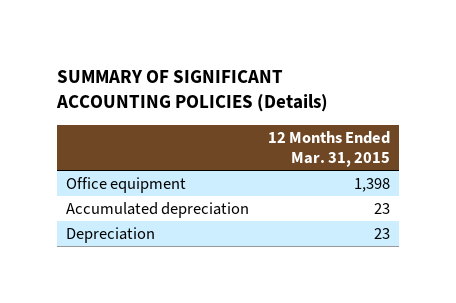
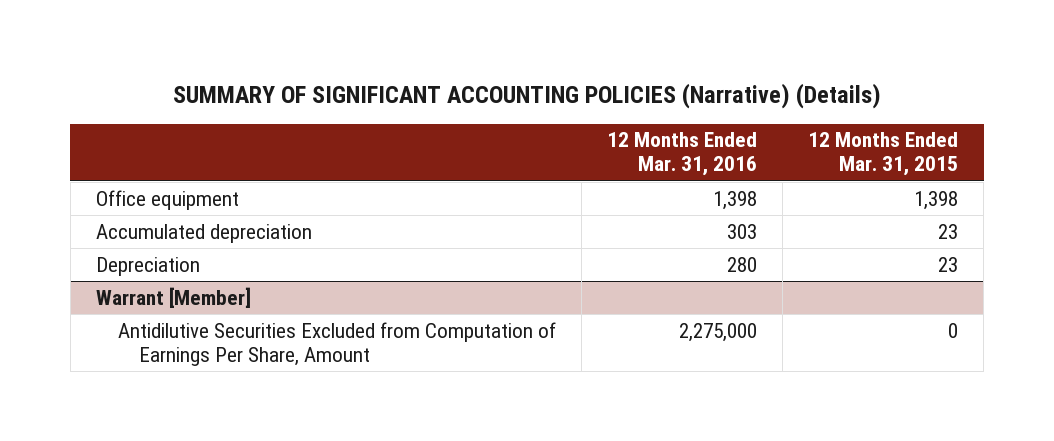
[56,69,329,113] SUMMARY OF SIGNIFICANT ACCOUNTING POLICIES (Details) -> [173,82,882,109] SUMMARY OF SIGNIFICANT ACCOUNTING POLICIES (Narrative) (Details)
none -> [606,132,757,177] 12 Months Ended Mar. 31, 2016
none -> [96,286,252,308] Warrant [Member]
none -> [117,321,556,366] Antidilutive Securities Excluded from Computation of Earnings Per Share, Amount

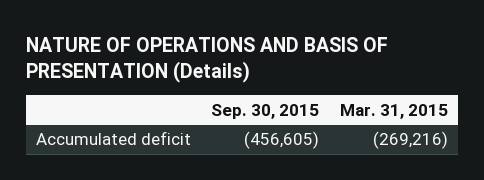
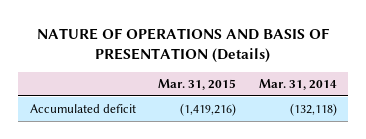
[211,103,320,119] Sep. 30, 2015 -> none
none -> [258,78,337,90] Mar. 31, 2014
[372,131,448,150] (269,216) -> [180,103,237,117] (1,419,216)

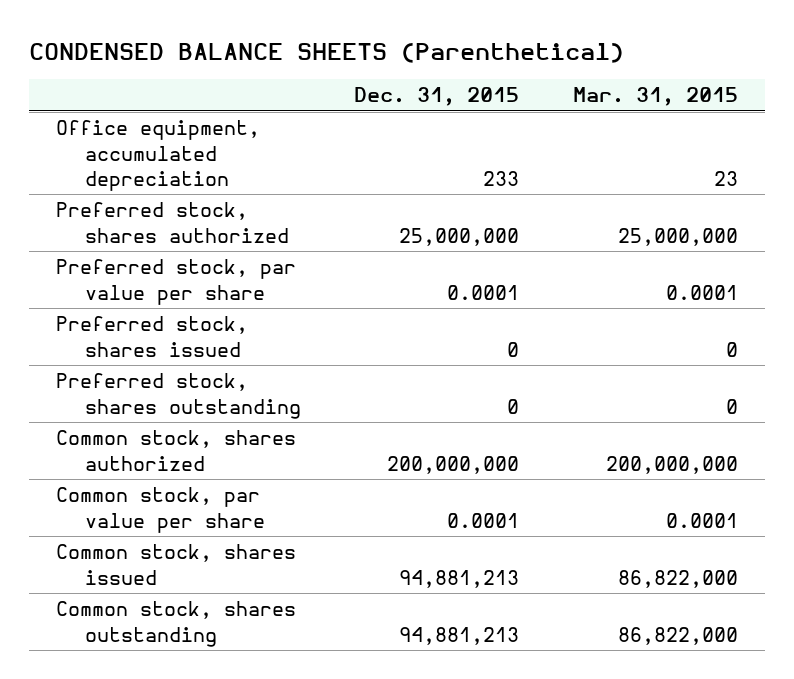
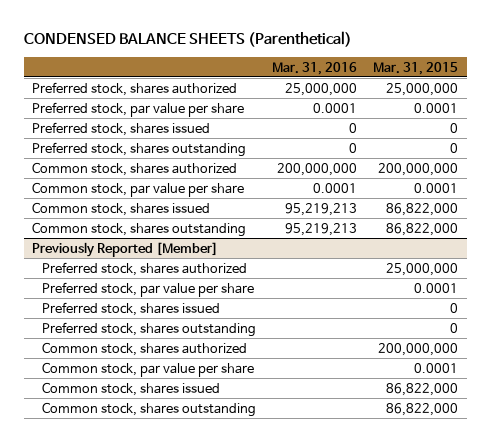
[354,87,520,107] Dec. 31, 2015 -> none
none -> [272,61,358,75] Mar. 31, 2016
[55,120,260,192] Office equipment, accumulated depreciation -> none
none -> [31,241,218,257] Previously Reported [Member]
none -> [41,261,247,276] Preferred stock, shares authorized
none -> [41,281,254,297] Preferred stock, par value per share
none -> [41,301,220,316] Preferred stock, shares issued
none -> [41,321,256,337] Preferred stock, shares outstanding
none -> [41,341,247,356] Common stock, shares authorized
none -> [41,361,254,377] Common stock, par value per share
none -> [41,381,220,396] Common stock, shares issued
none -> [41,401,256,417] Common stock, shares outstanding

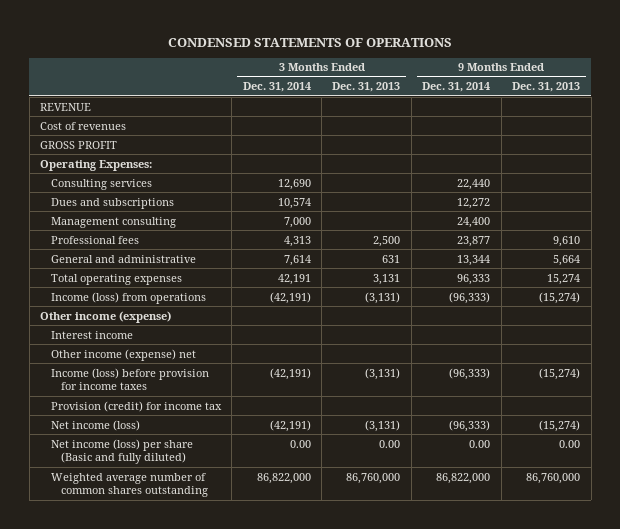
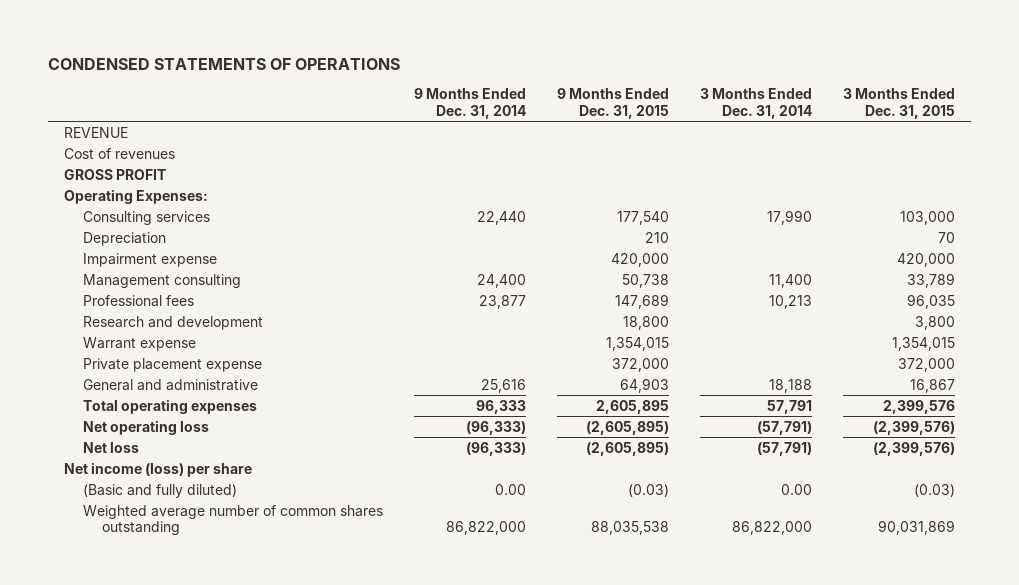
[332,82,401,93] Dec. 31, 2013 -> none
[512,82,581,93] Dec. 31, 2013 -> none
none -> [557,88,670,119] 9 Months Ended Dec. 31, 2015
none -> [843,88,956,119] 3 Months Ended Dec. 31, 2015
[50,197,174,209] Dues and subscriptions -> none
[50,291,206,304] Income (loss) from operations -> none
[40,310,172,323] Other income (expense) -> none
[50,330,133,339] Interest income -> none
[50,348,196,361] Other income (expense) net -> none
[50,367,209,391] Income (loss) before provision for income taxes -> none
[50,400,222,412] Provision (credit) for income tax -> none
[277,178,311,190] 12,690 -> [767,209,813,225] 17,990
none -> [82,231,166,246] Depreciation
none -> [82,252,217,267] Impairment expense
[283,216,311,228] 7,000 -> [769,273,813,288] 11,400
[283,235,311,247] 4,313 -> [769,294,813,309] 10,213
none -> [82,315,263,330] Research and development
none -> [82,336,196,351] Warrant expense
none -> [82,357,262,372] Private placement expense
[283,254,311,266] 7,614 -> [769,378,813,393] 18,188
[457,254,491,266] 13,344 -> [480,378,526,393] 25,616
[277,273,311,285] 42,191 -> [767,399,813,414] 57,791
none -> [82,419,209,435] Net operating loss
[50,419,140,431] Net income (loss) -> [82,441,139,453] Net loss
[269,419,311,432] (42,191) -> [757,441,813,456] (57,791)
none -> [63,461,252,477] Net income (loss) per share
[50,438,193,465] Net income (loss) per share (Basic and fully diluted) -> [82,483,237,498] (Basic and fully diluted)

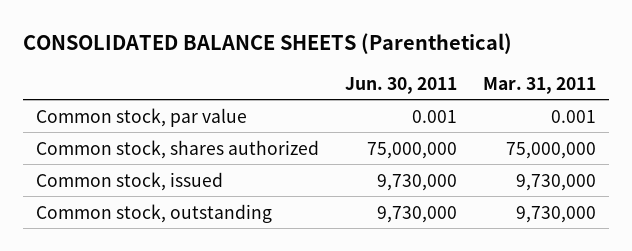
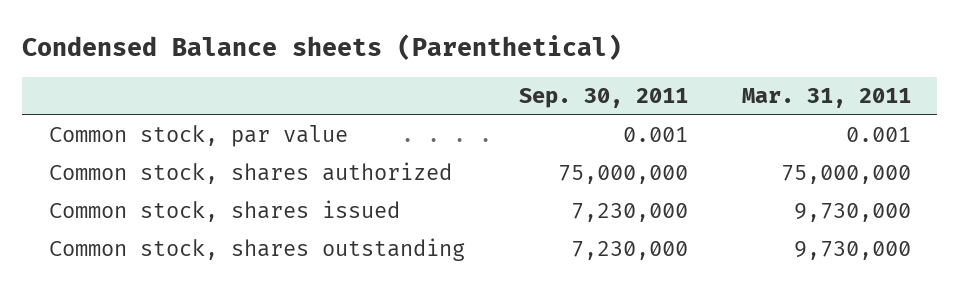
[22,32,512,54] CONSOLIDATED BALANCE SHEETS (Parenthetical) -> [22,33,623,60] Condensed Balance sheets (Parenthetical)
[345,76,458,94] Jun. 30, 2011 -> none
none -> [518,88,688,109] Sep. 30, 2011
[35,171,223,191] Common stock, issued -> [49,200,401,223] Common stock, shares issued
[35,203,272,223] Common stock, outstanding -> [49,238,466,262] Common stock, shares outstanding

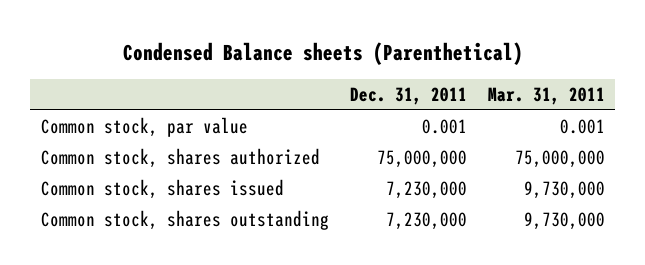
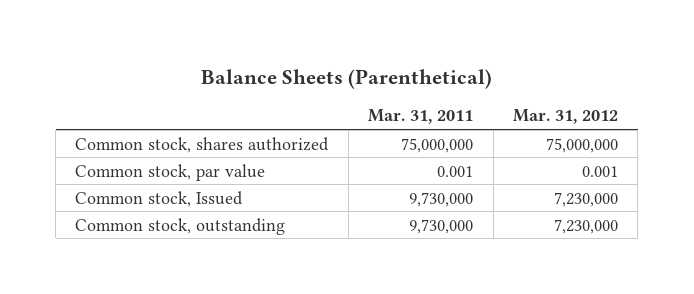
[122,41,523,65] Condensed Balance sheets (Parenthetical) -> [200,68,492,89] Balance Sheets (Parenthetical)
[349,86,467,105] Dec. 31, 2011 -> none
none -> [513,109,619,125] Mar. 31, 2012
[40,117,248,138] Common stock, par value -> [75,163,266,181] Common stock, par value
[40,179,284,200] Common stock, shares issued -> [75,190,244,207] Common stock, Issued
[40,210,329,231] Common stock, shares outstanding -> [75,217,286,235] Common stock, outstanding

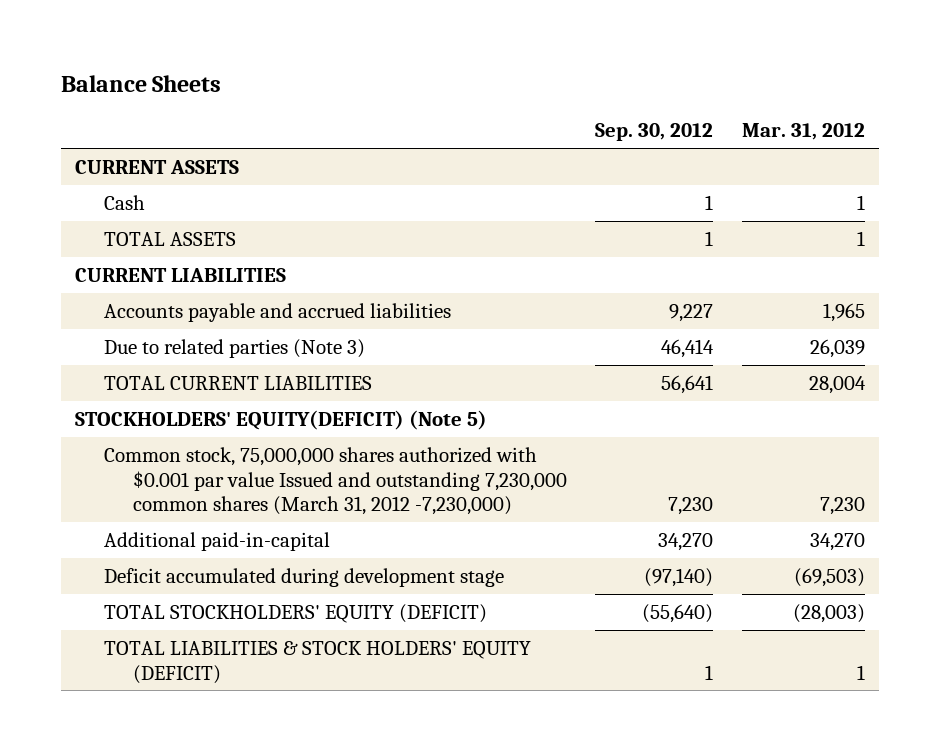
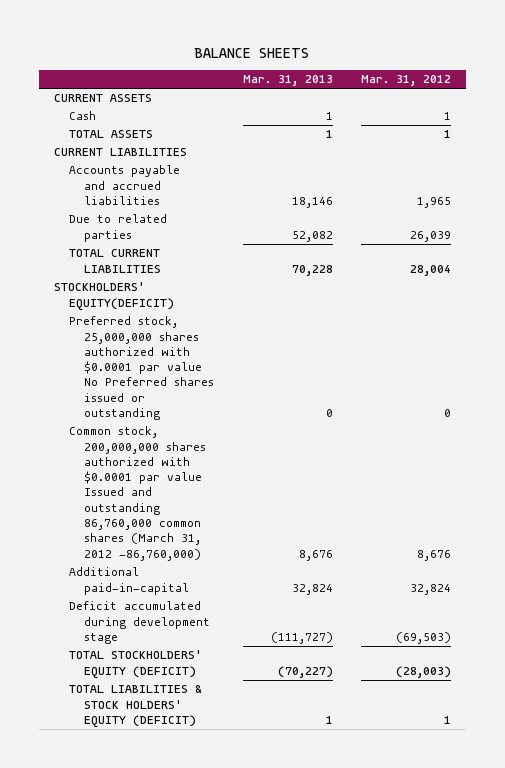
[60,75,221,93] Balance Sheets -> [194,47,310,58] BALANCE SHEETS
[595,123,714,142] Sep. 30, 2012 -> none
none -> [242,75,333,87] Mar. 31, 2013
[103,338,365,358] Due to related parties (Note 3) -> [68,214,167,242] Due to related parties
[74,409,487,430] STOCKHOLDERS' EQUITY(DEFICIT) (Note 5) -> [53,282,174,311] STOCKHOLDERS' EQUITY(DEFICIT)
none -> [68,316,214,421] Preferred stock, 25,000,000 shares authorized with $0.0001 par value No Preferred shares issued or outstanding
[103,446,567,516] Common stock, 75,000,000 shares authorized with $0.001 par value Issued and outstanding 7,230,000 common shares (March 31, 2012 -7,230,000) -> [68,426,206,561] Common stock, 200,000,000 shares authorized with $0.0001 par value Issued and outstanding 86,760,000 common shares (March 31, 2012 -86,760,000)
[820,497,866,516] 7,230 -> [417,549,452,561] 8,676
[810,532,866,551] 34,270 -> [410,583,452,595] 32,824

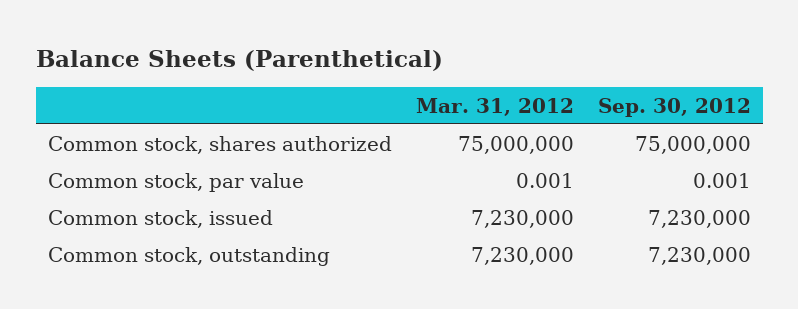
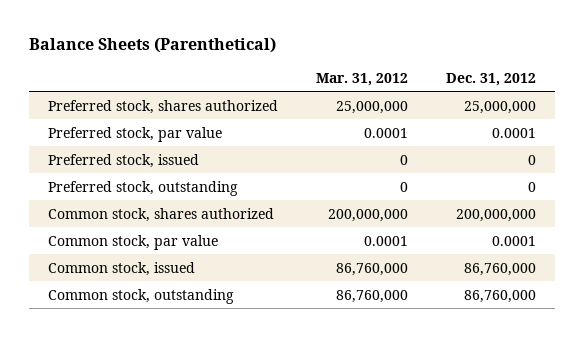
[597,97,751,117] Sep. 30, 2012 -> none
none -> [445,72,536,86] Dec. 31, 2012
none -> [47,99,278,114] Preferred stock, shares authorized
none -> [47,126,222,142] Preferred stock, par value
none -> [47,153,199,168] Preferred stock, issued
none -> [47,180,238,196] Preferred stock, outstanding
[457,135,574,154] 75,000,000 -> [327,208,408,222] 200,000,000
[515,172,574,188] 0.001 -> [363,235,408,246] 0.0001
[470,209,574,228] 7,230,000 -> [335,262,408,276] 86,760,000
[470,246,574,265] 7,230,000 -> [335,289,408,303] 86,760,000

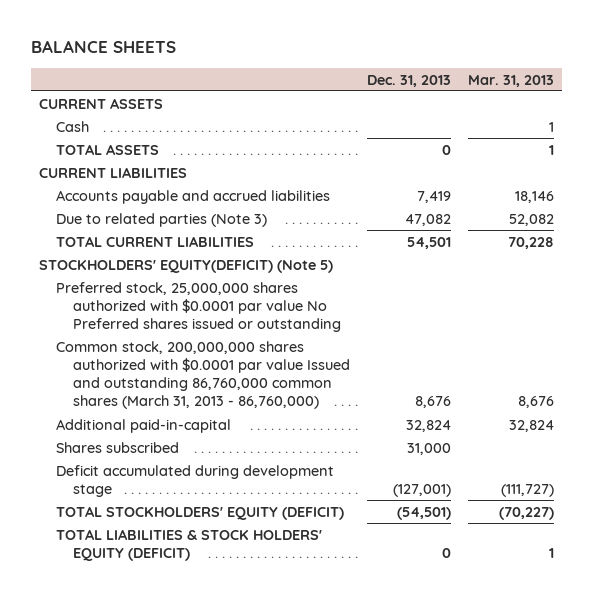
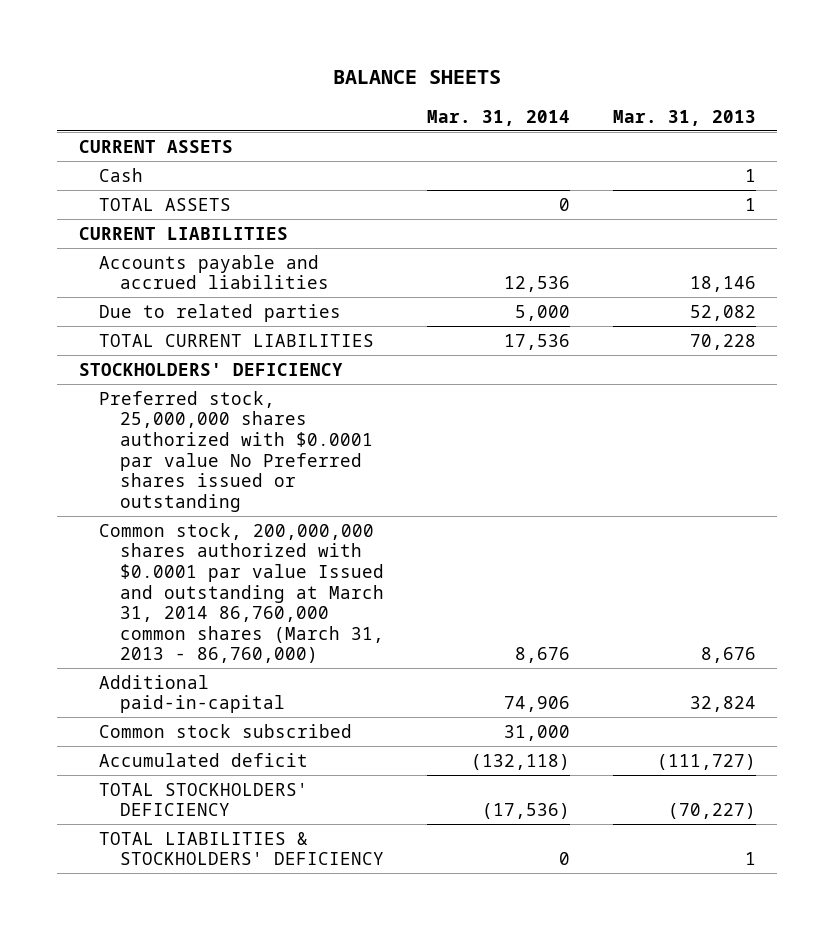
[366,74,451,87] Dec. 31, 2013 -> none
none -> [426,109,570,126] Mar. 31, 2014
[55,212,267,227] Due to related parties (Note 3) -> [99,303,342,322] Due to related parties
[39,259,334,273] STOCKHOLDERS' EQUITY(DEFICIT) (Note 5) -> [78,362,343,376] STOCKHOLDERS' DEFICIENCY
[55,340,350,410] Common stock, 200,000,000 shares authorized with $0.0001 par value Issued and outstanding 86,760,000 common shares (March 31, 2013 - 86,760,000) -> [99,522,384,664] Common stock, 200,000,000 shares authorized with $0.0001 par value Issued and outstanding at March 31, 2014 86,760,000 common shares (March 31, 2013 - 86,760,000)
[55,441,179,453] Shares subscribed -> [99,723,353,738] Common stock subscribed
[55,464,334,497] Deficit accumulated during development stage -> [99,752,309,767] Accumulated deficit
[55,505,344,520] TOTAL STOCKHOLDERS' EQUITY (DEFICIT) -> [99,782,309,817] TOTAL STOCKHOLDERS' DEFICIENCY
[55,528,322,561] TOTAL LIABILITIES & STOCK HOLDERS' EQUITY (DEFICIT) -> [99,831,384,866] TOTAL LIABILITIES & STOCKHOLDERS' DEFICIENCY

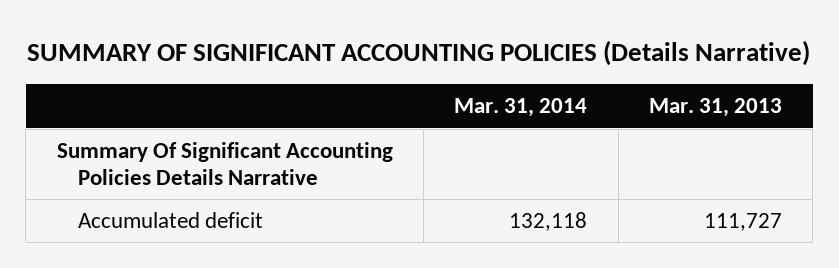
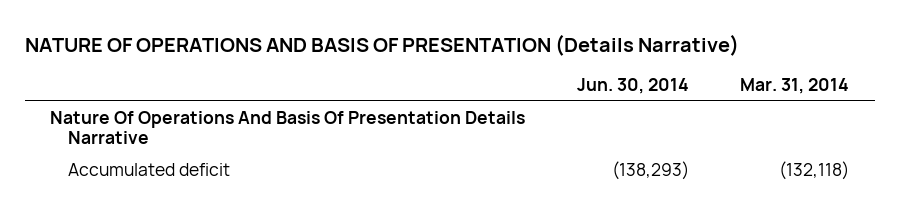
[27,40,811,67] SUMMARY OF SIGNIFICANT ACCOUNTING POLICIES (Details Narrative) -> [24,33,739,56] NATURE OF OPERATIONS AND BASIS OF PRESENTATION (Details Narrative)
[648,98,782,118] Mar. 31, 2013 -> none
none -> [576,78,689,95] Jun. 30, 2014
[56,142,393,186] Summary Of Significant Accounting Policies Details Narrative -> none
none -> [50,111,526,145] Nature Of Operations And Basis Of Presentation Details Narrative
[509,212,588,232] 132,118 -> [779,161,850,181] (132,118)

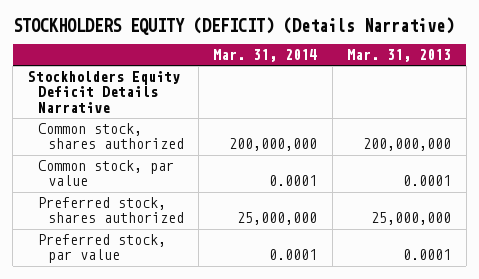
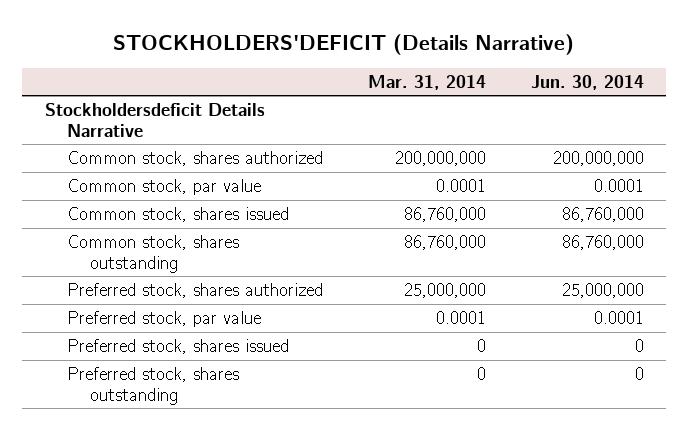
[12,16,454,35] STOCKHOLDERS EQUITY (DEFICIT) (Details Narrative) -> [113,34,575,56] STOCKHOLDERS'DEFICIT (Details Narrative)
[347,49,452,63] Mar. 31, 2013 -> none
none -> [530,74,644,90] Jun. 30, 2014
[27,71,180,113] Stockholders Equity Deficit Details Narrative -> [44,102,265,137] Stockholdersdeficit Details Narrative
none -> [67,206,290,222] Common stock, shares issued
none -> [67,234,240,273] Common stock, shares outstanding
none -> [67,338,290,354] Preferred stock, shares issued
none -> [67,366,240,405] Preferred stock, shares outstanding

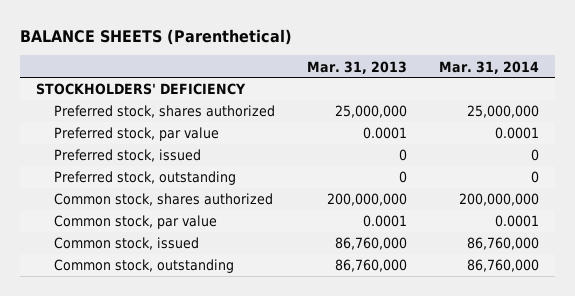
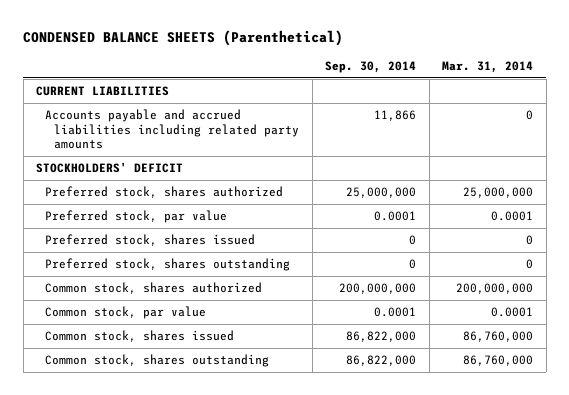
[20,28,293,45] BALANCE SHEETS (Parenthetical) -> [23,29,344,46] CONDENSED BALANCE SHEETS (Parenthetical)
[306,60,407,74] Mar. 31, 2013 -> none
none -> [325,61,417,74] Sep. 30, 2014
none -> [36,86,170,97] CURRENT LIABILITIES
none -> [45,109,299,150] Accounts payable and accrued liabilities including related party amounts
[36,83,247,96] STOCKHOLDERS' DEFICIENCY -> [36,162,184,174] STOCKHOLDERS' DEFICIT
[54,149,202,163] Preferred stock, issued -> [45,234,256,247] Preferred stock, shares issued
[54,171,237,186] Preferred stock, outstanding -> [45,258,291,272] Preferred stock, shares outstanding
[54,237,200,251] Common stock, issued -> [45,330,235,343] Common stock, shares issued
[54,259,235,274] Common stock, outstanding -> [45,354,270,368] Common stock, shares outstanding

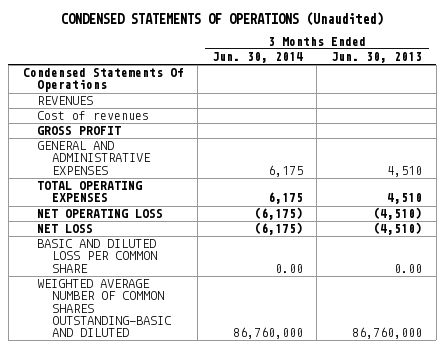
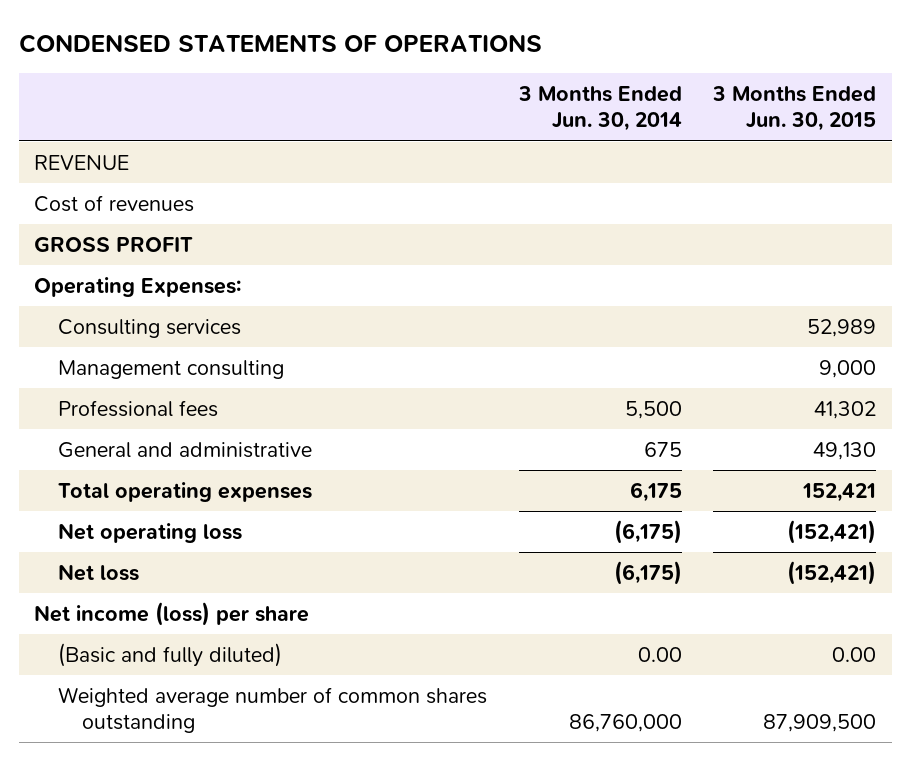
[61,11,384,26] CONDENSED STATEMENTS OF OPERATIONS (Unaudited) -> [18,33,542,53] CONDENSED STATEMENTS OF OPERATIONS
[331,52,423,64] Jun. 30, 2013 -> none
none -> [712,86,877,132] 3 Months Ended Jun. 30, 2015
[22,68,184,93] Condensed Statements Of Operations -> none
[37,96,94,106] REVENUES -> [34,154,130,170] REVENUE
[37,239,157,273] BASIC AND DILUTED LOSS PER COMMON SHARE -> none
none -> [34,276,242,297] Operating Expenses:
none -> [58,318,242,338] Consulting services
none -> [58,359,285,379] Management consulting
none -> [58,399,219,417] Professional fees
[37,141,151,175] GENERAL AND ADMINISTRATIVE EXPENSES -> [58,441,313,458] General and administrative
[267,164,303,177] 6,175 -> [643,441,682,457] 675
[37,181,143,203] TOTAL OPERATING EXPENSES -> [58,481,313,502] Total operating expenses
[37,209,164,219] NET OPERATING LOSS -> [58,522,243,543] Net operating loss
[37,224,94,234] NET LOSS -> [58,563,140,581] Net loss
none -> [34,601,310,626] Net income (loss) per share
none -> [58,642,283,667] (Basic and fully diluted)
[37,279,172,338] WEIGHTED AVERAGE NUMBER OF COMMON SHARES OUTSTANDING-BASIC AND DILUTED -> [58,686,488,734] Weighted average number of common shares outstanding

